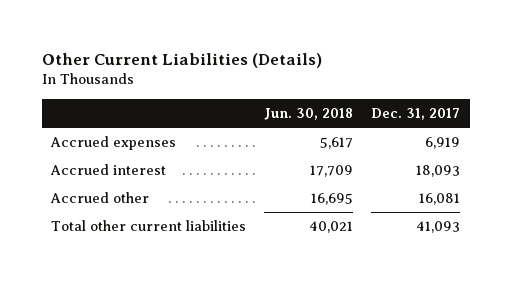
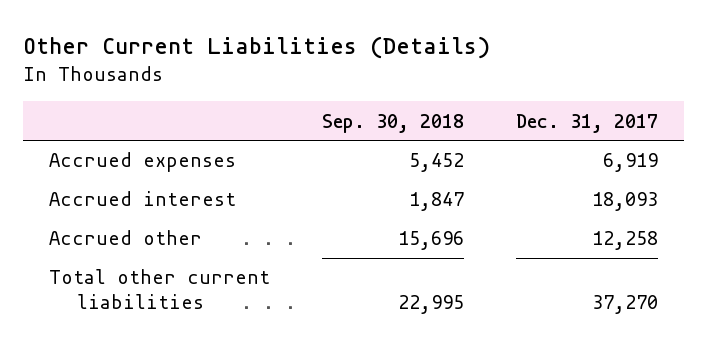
[264,108,354,121] Jun. 30, 2018 -> none
none -> [321,113,464,133] Sep. 30, 2018
[419,193,461,206] 16,081 -> [591,231,658,251] 12,258
[416,221,461,234] 41,093 -> [591,295,658,315] 37,270

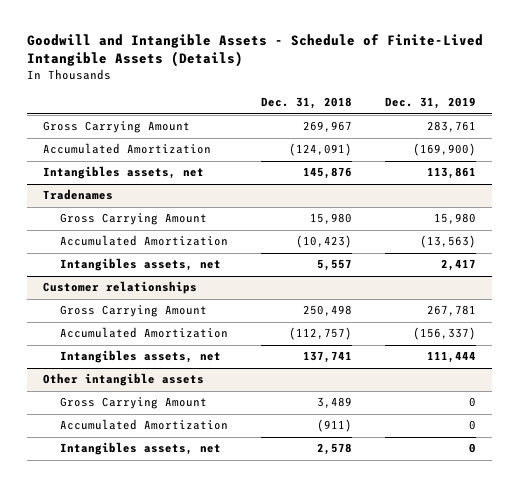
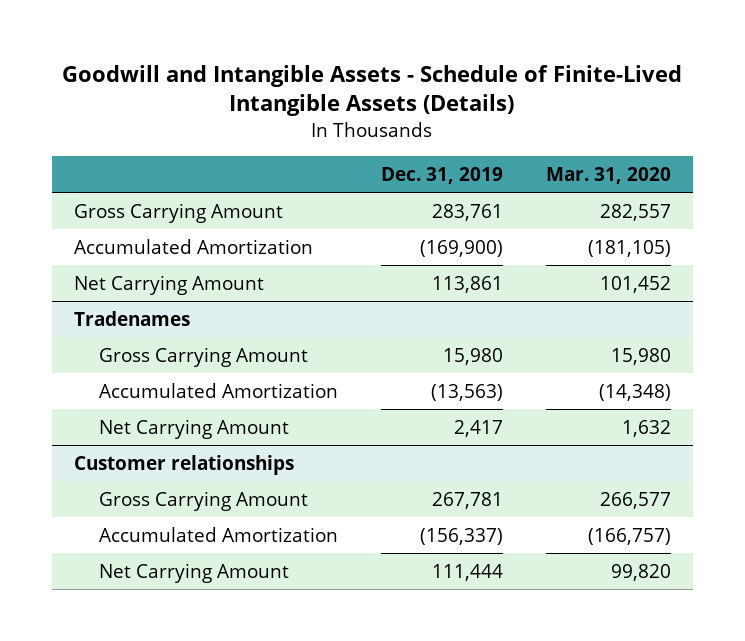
[260,97,352,110] Dec. 31, 2018 -> none
none -> [546,167,672,185] Mar. 31, 2020
[43,166,205,180] Intangibles assets, net -> [73,274,264,295] Net Carrying Amount
[60,258,222,272] Intangibles assets, net -> [99,418,290,439] Net Carrying Amount
[43,373,205,387] Other intangible assets -> none
[60,397,208,410] Gross Carrying Amount -> none
[60,419,229,431] Accumulated Amortization -> none
[60,442,222,456] Intangibles assets, net -> none
[60,350,222,364] Intangibles assets, net -> [99,562,290,583] Net Carrying Amount

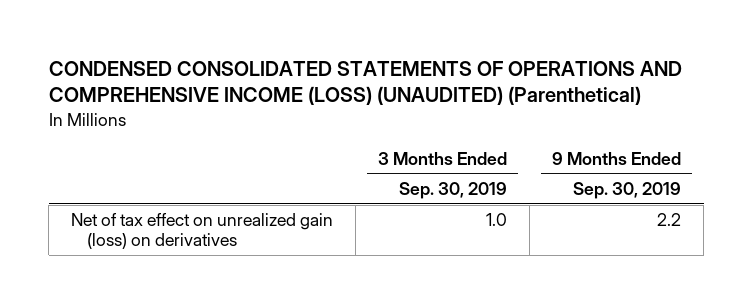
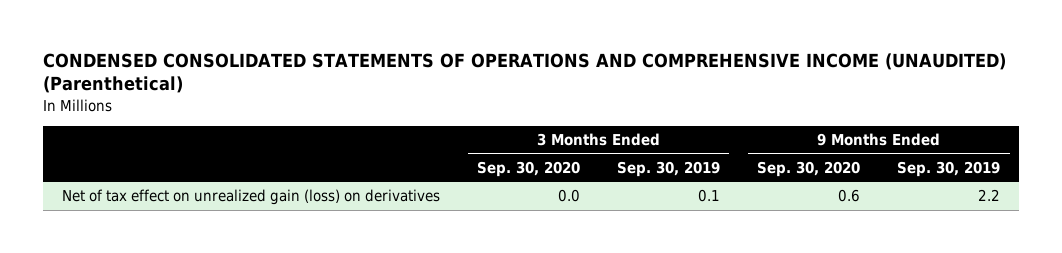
[48,60,682,106] CONDENSED CONSOLIDATED STATEMENTS OF OPERATIONS AND COMPREHENSIVE INCOME (LOSS) (UNAUDITED) (Parenthetical) -> [43,52,1007,94] CONDENSED CONSOLIDATED STATEMENTS OF OPERATIONS AND COMPREHENSIVE INCOME (UNAUDITED) (Parenthetical)
none -> [477,160,581,177] Sep. 30, 2020
none -> [757,160,861,177] Sep. 30, 2020
[486,213,508,227] 1.0 -> [698,189,721,203] 0.1

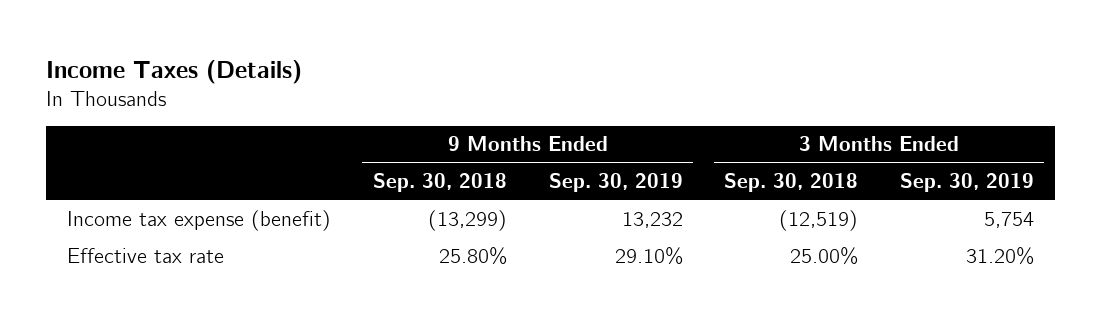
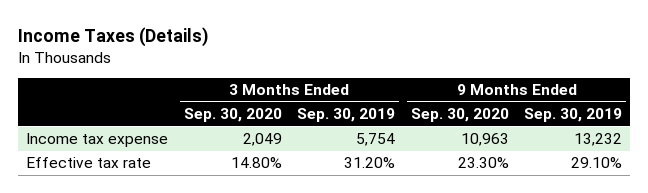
[372,173,507,193] Sep. 30, 2018 -> none
[724,173,859,193] Sep. 30, 2018 -> none
none -> [183,108,282,123] Sep. 30, 2020
none -> [410,108,509,123] Sep. 30, 2020
[67,210,332,232] Income tax expense (benefit) -> [25,133,168,148] Income tax expense

